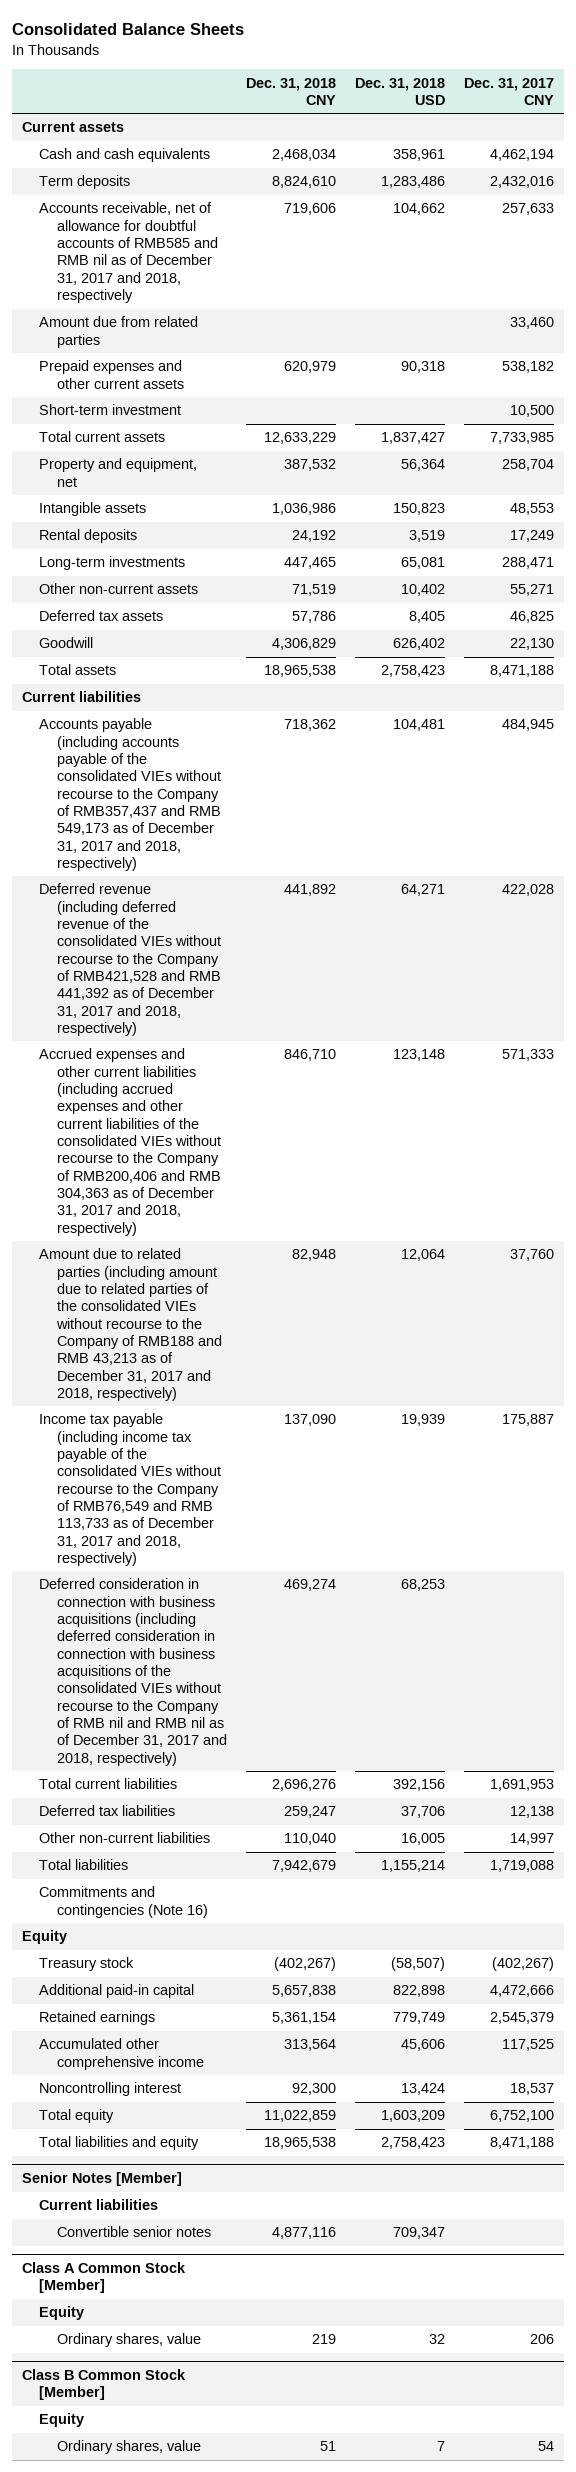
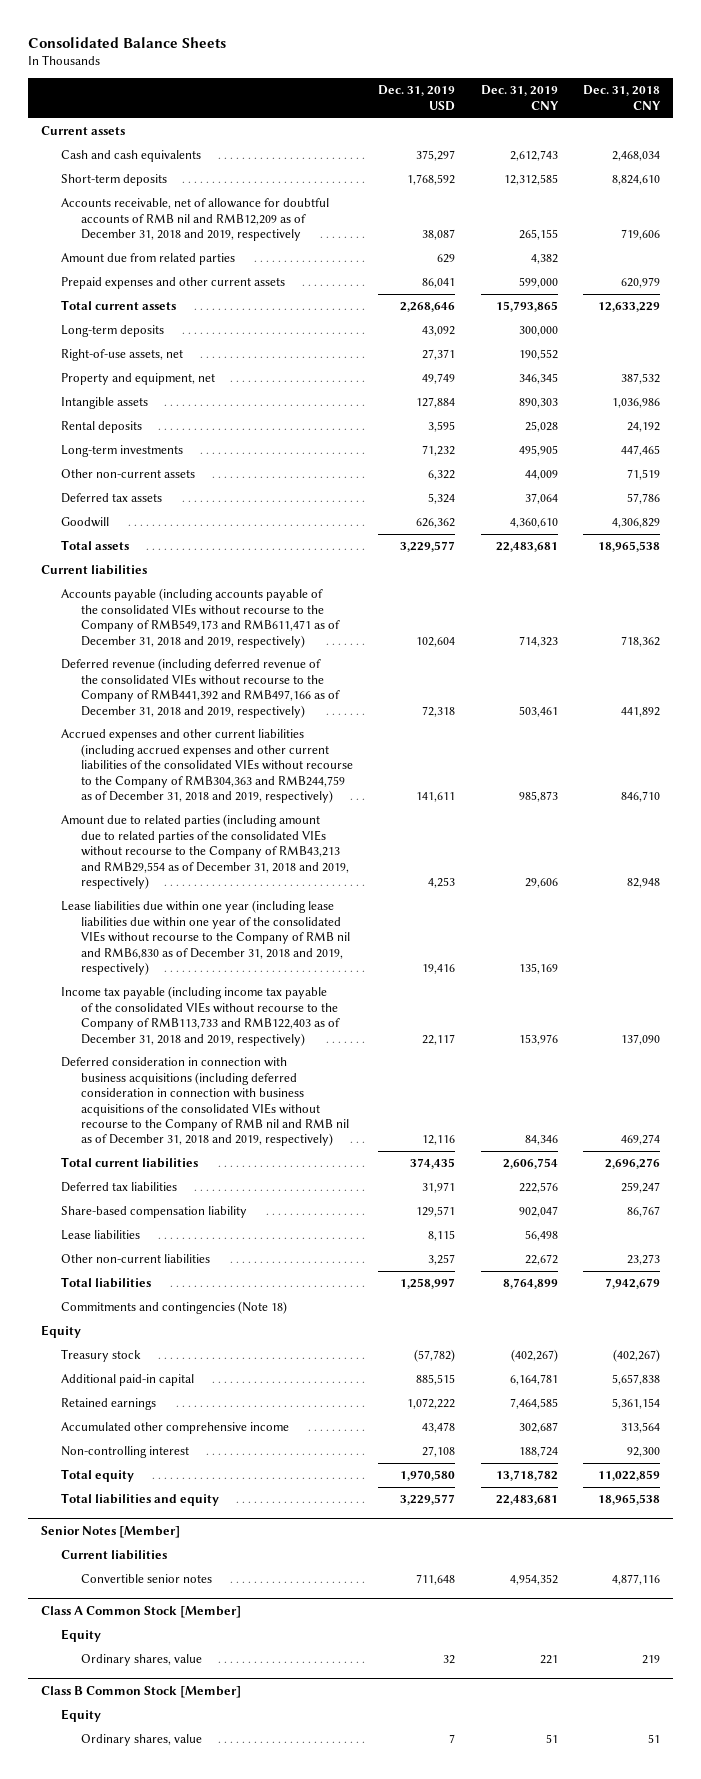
[354,77,445,105] Dec. 31, 2018 USD -> none
[464,77,555,105] Dec. 31, 2017 CNY -> none
none -> [378,85,456,111] Dec. 31, 2019 USD
none -> [480,85,559,110] Dec. 31, 2019 CNY
[39,175,131,190] Term deposits -> [60,174,167,187] Short-term deposits
[39,202,218,304] Accounts receivable, net of allowance for doubtful accounts of RMB585 and RMB nil as of December 31, 2017 and 2018, respectively -> [60,198,329,242] Accounts receivable, net of allowance for doubtful accounts of RMB nil and RMB12,209 as of December 31, 2018 and 2019, respectively
[39,404,182,416] Short-term investment -> none
none -> [60,325,164,338] Long-term deposits
none -> [60,349,183,362] Right-of-use assets, net
[39,718,221,871] Accounts payable (including accounts payable of the consolidated VIEs without recourse to the Company of RMB357,437 and RMB 549,173 as of December 31, 2017 and 2018, respectively) -> [60,588,340,648] Accounts payable (including accounts payable of the consolidated VIEs without recourse to the Company of RMB549,173 and RMB611,471 as of December 31, 2018 and 2019, respectively)
[39,883,221,1036] Deferred revenue (including deferred revenue of the consolidated VIEs without recourse to the Company of RMB421,528 and RMB 441,392 as of December 31, 2017 and 2018, respectively) -> [60,658,340,718] Deferred revenue (including deferred revenue of the consolidated VIEs without recourse to the Company of RMB441,392 and RMB497,166 as of December 31, 2018 and 2019, respectively)
[39,1048,221,1236] Accrued expenses and other current liabilities (including accrued expenses and other current liabilities of the consolidated VIEs without recourse to the Company of RMB200,406 and RMB 304,363 as of December 31, 2017 and 2018, respectively) -> [60,729,353,803] Accrued expenses and other current liabilities (including accrued expenses and other current liabilities of the consolidated VIEs without recourse to the Company of RMB304,363 and RMB244,759 as of December 31, 2018 and 2019, respectively)
[39,1248,222,1401] Amount due to related parties (including amount due to related parties of the consolidated VIEs without recourse to the Company of RMB188 and RMB 43,213 as of December 31, 2017 and 2018, respectively) -> [60,814,349,889] Amount due to related parties (including amount due to related parties of the consolidated VIEs without recourse to the Company of RMB43,213 and RMB29,554 as of December 31, 2018 and 2019, respectively)
none -> [60,900,350,975] Lease liabilities due within one year (including lease liabilities due within one year of the consolidated VIEs without recourse to the Company of RMB nil and RMB6,830 as of December 31, 2018 and 2019, respectively)
[39,1413,221,1566] Income tax payable (including income tax payable of the consolidated VIEs without recourse to the Company of RMB76,549 and RMB 113,733 as of December 31, 2017 and 2018, respectively) -> [60,986,340,1046] Income tax payable (including income tax payable of the consolidated VIEs without recourse to the Company of RMB113,733 and RMB122,403 as of December 31, 2018 and 2019, respectively)
[39,1578,227,1766] Deferred consideration in connection with business acquisitions (including deferred consideration in connection with business acquisitions of the consolidated VIEs without recourse to the Company of RMB nil and RMB nil as of December 31, 2017 and 2018, respectively) -> [60,1057,349,1147] Deferred consideration in connection with business acquisitions (including deferred consideration in connection with business acquisitions of the consolidated VIEs without recourse to the Company of RMB nil and RMB nil as of December 31, 2018 and 2019, respectively)
none -> [60,1206,247,1219] Share-based compensation liability
none -> [60,1230,140,1241] Lease liabilities
[283,1833,336,1846] 110,040 -> [627,1254,661,1266] 23,273
[39,1886,208,1918] Commitments and contingencies (Note 16) -> [60,1301,287,1315] Commitments and contingencies (Note 18)
[39,2082,182,2097] Noncontrolling interest -> [60,1446,189,1459] Non-controlling interest

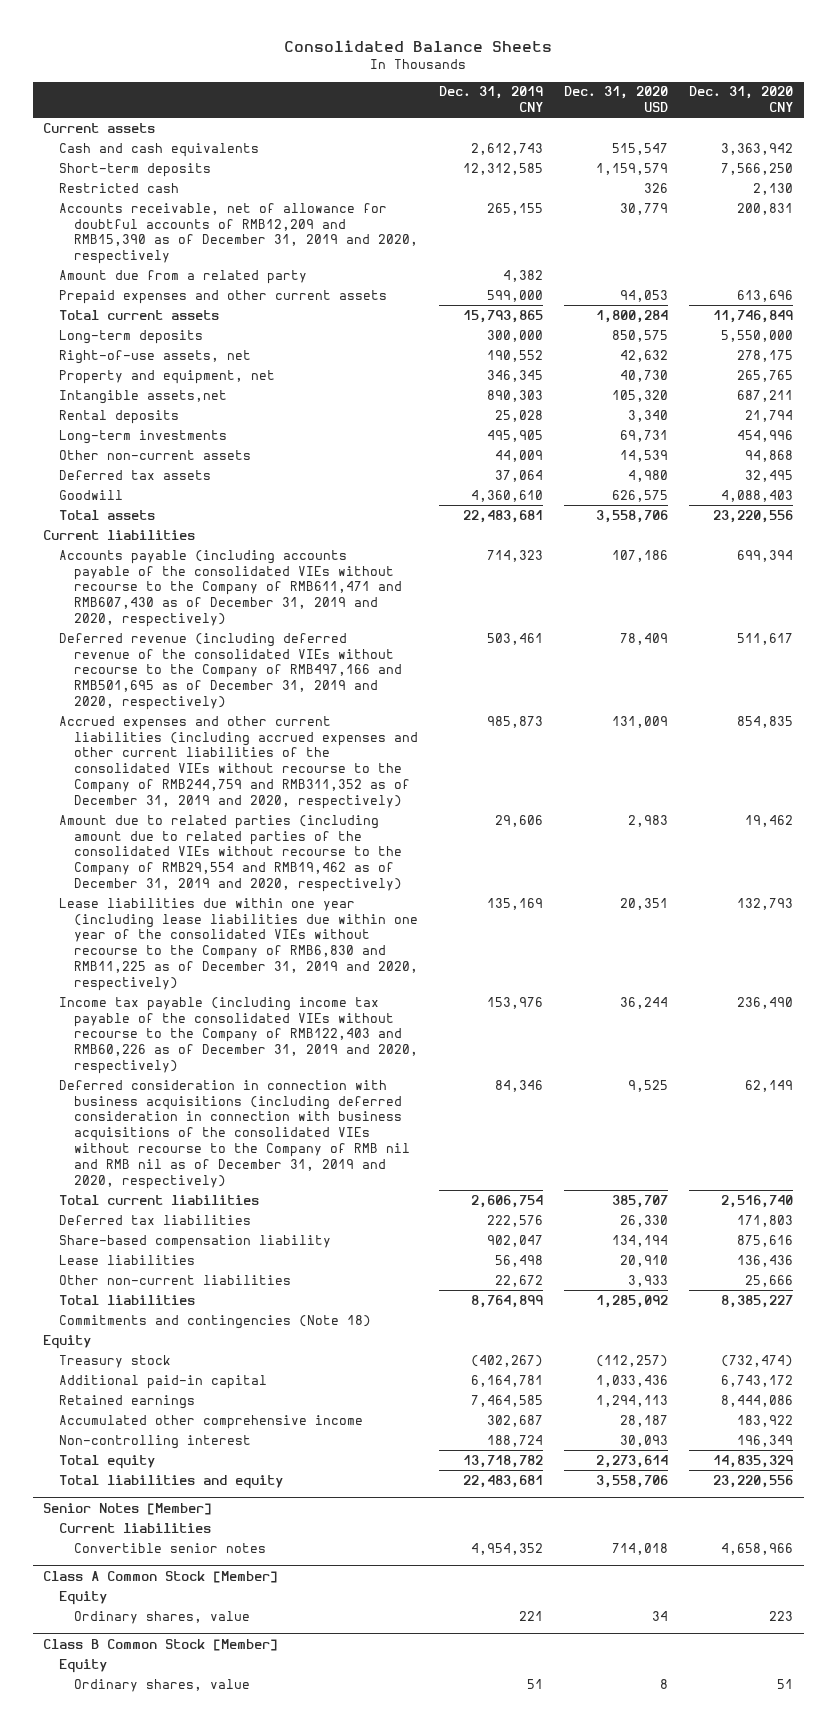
[378,85,456,111] Dec. 31, 2019 USD -> none
[583,85,662,110] Dec. 31, 2018 CNY -> none
none -> [564,86,669,113] Dec. 31, 2020 USD
none -> [689,86,794,113] Dec. 31, 2020 CNY
none -> [58,182,179,193] Restricted cash
[60,198,329,242] Accounts receivable, net of allowance for doubtful accounts of RMB nil and RMB12,209 as of December 31, 2018 and 2019, respectively -> [58,202,418,265] Accounts receivable, net of allowance for doubtful accounts of RMB12,209 and RMB15,390 as of December 31, 2019 and 2020, respectively
[60,253,235,266] Amount due from related parties -> [58,269,307,284] Amount due from a related party
[60,397,148,410] Intangible assets -> [58,389,227,404] Intangible assets,net
[60,588,340,648] Accounts payable (including accounts payable of the consolidated VIEs without recourse to the Company of RMB549,173 and RMB611,471 as of December 31, 2018 and 2019, respectively) -> [58,549,402,628] Accounts payable (including accounts payable of the consolidated VIEs without recourse to the Company of RMB611,471 and RMB607,430 as of December 31, 2019 and 2020, respectively)
[60,658,340,718] Deferred revenue (including deferred revenue of the consolidated VIEs without recourse to the Company of RMB441,392 and RMB497,166 as of December 31, 2018 and 2019, respectively) -> [58,632,402,711] Deferred revenue (including deferred revenue of the consolidated VIEs without recourse to the Company of RMB497,166 and RMB501,695 as of December 31, 2019 and 2020, respectively)
[60,729,353,803] Accrued expenses and other current liabilities (including accrued expenses and other current liabilities of the consolidated VIEs without recourse to the Company of RMB304,363 and RMB244,759 as of December 31, 2018 and 2019, respectively) -> [58,715,418,810] Accrued expenses and other current liabilities (including accrued expenses and other current liabilities of the consolidated VIEs without recourse to the Company of RMB244,759 and RMB311,352 as of December 31, 2019 and 2020, respectively)
[60,814,349,889] Amount due to related parties (including amount due to related parties of the consolidated VIEs without recourse to the Company of RMB43,213 and RMB29,554 as of December 31, 2018 and 2019, respectively) -> [58,814,402,893] Amount due to related parties (including amount due to related parties of the consolidated VIEs without recourse to the Company of RMB29,554 and RMB19,462 as of December 31, 2019 and 2020, respectively)
[60,900,350,975] Lease liabilities due within one year (including lease liabilities due within one year of the consolidated VIEs without recourse to the Company of RMB nil and RMB6,830 as of December 31, 2018 and 2019, respectively) -> [58,897,418,992] Lease liabilities due within one year (including lease liabilities due within one year of the consolidated VIEs without recourse to the Company of RMB6,830 and RMB11,225 as of December 31, 2019 and 2020, respectively)
[60,986,340,1046] Income tax payable (including income tax payable of the consolidated VIEs without recourse to the Company of RMB113,733 and RMB122,403 as of December 31, 2018 and 2019, respectively) -> [58,996,418,1075] Income tax payable (including income tax payable of the consolidated VIEs without recourse to the Company of RMB122,403 and RMB60,226 as of December 31, 2019 and 2020, respectively)
[60,1057,349,1147] Deferred consideration in connection with business acquisitions (including deferred consideration in connection with business acquisitions of the consolidated VIEs without recourse to the Company of RMB nil and RMB nil as of December 31, 2018 and 2019, respectively) -> [58,1079,410,1190] Deferred consideration in connection with business acquisitions (including deferred consideration in connection with business acquisitions of the consolidated VIEs without recourse to the Company of RMB nil and RMB nil as of December 31, 2019 and 2020, respectively)

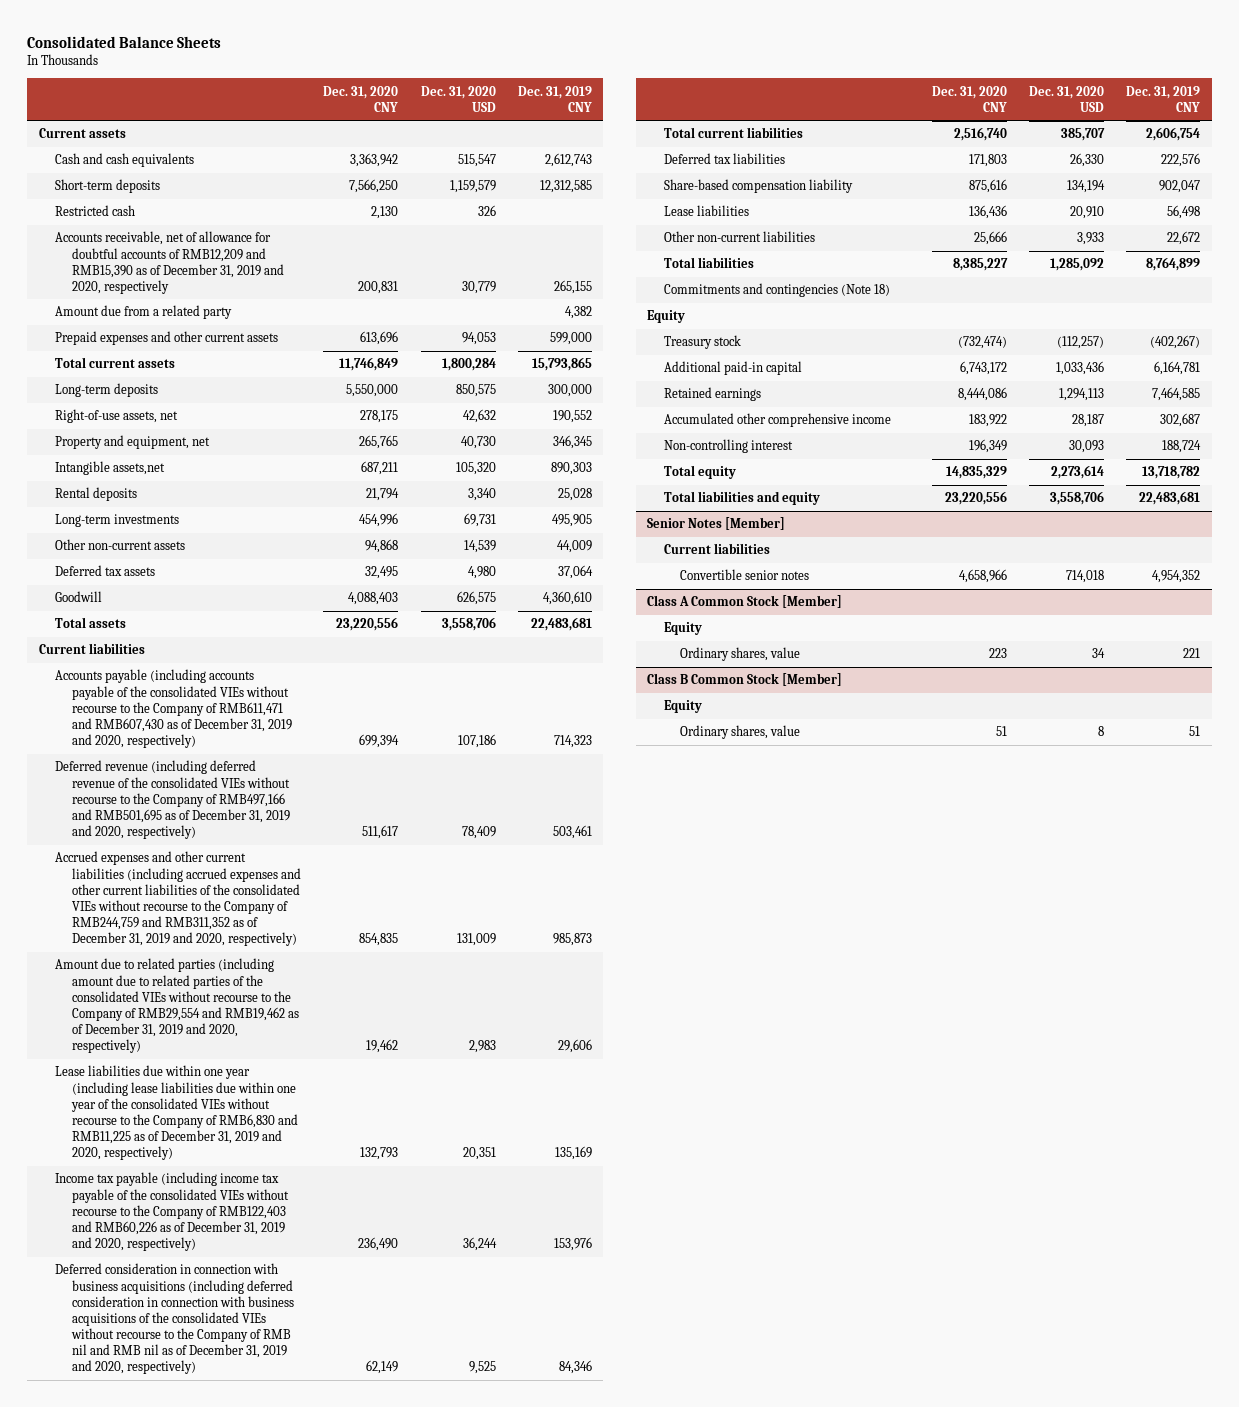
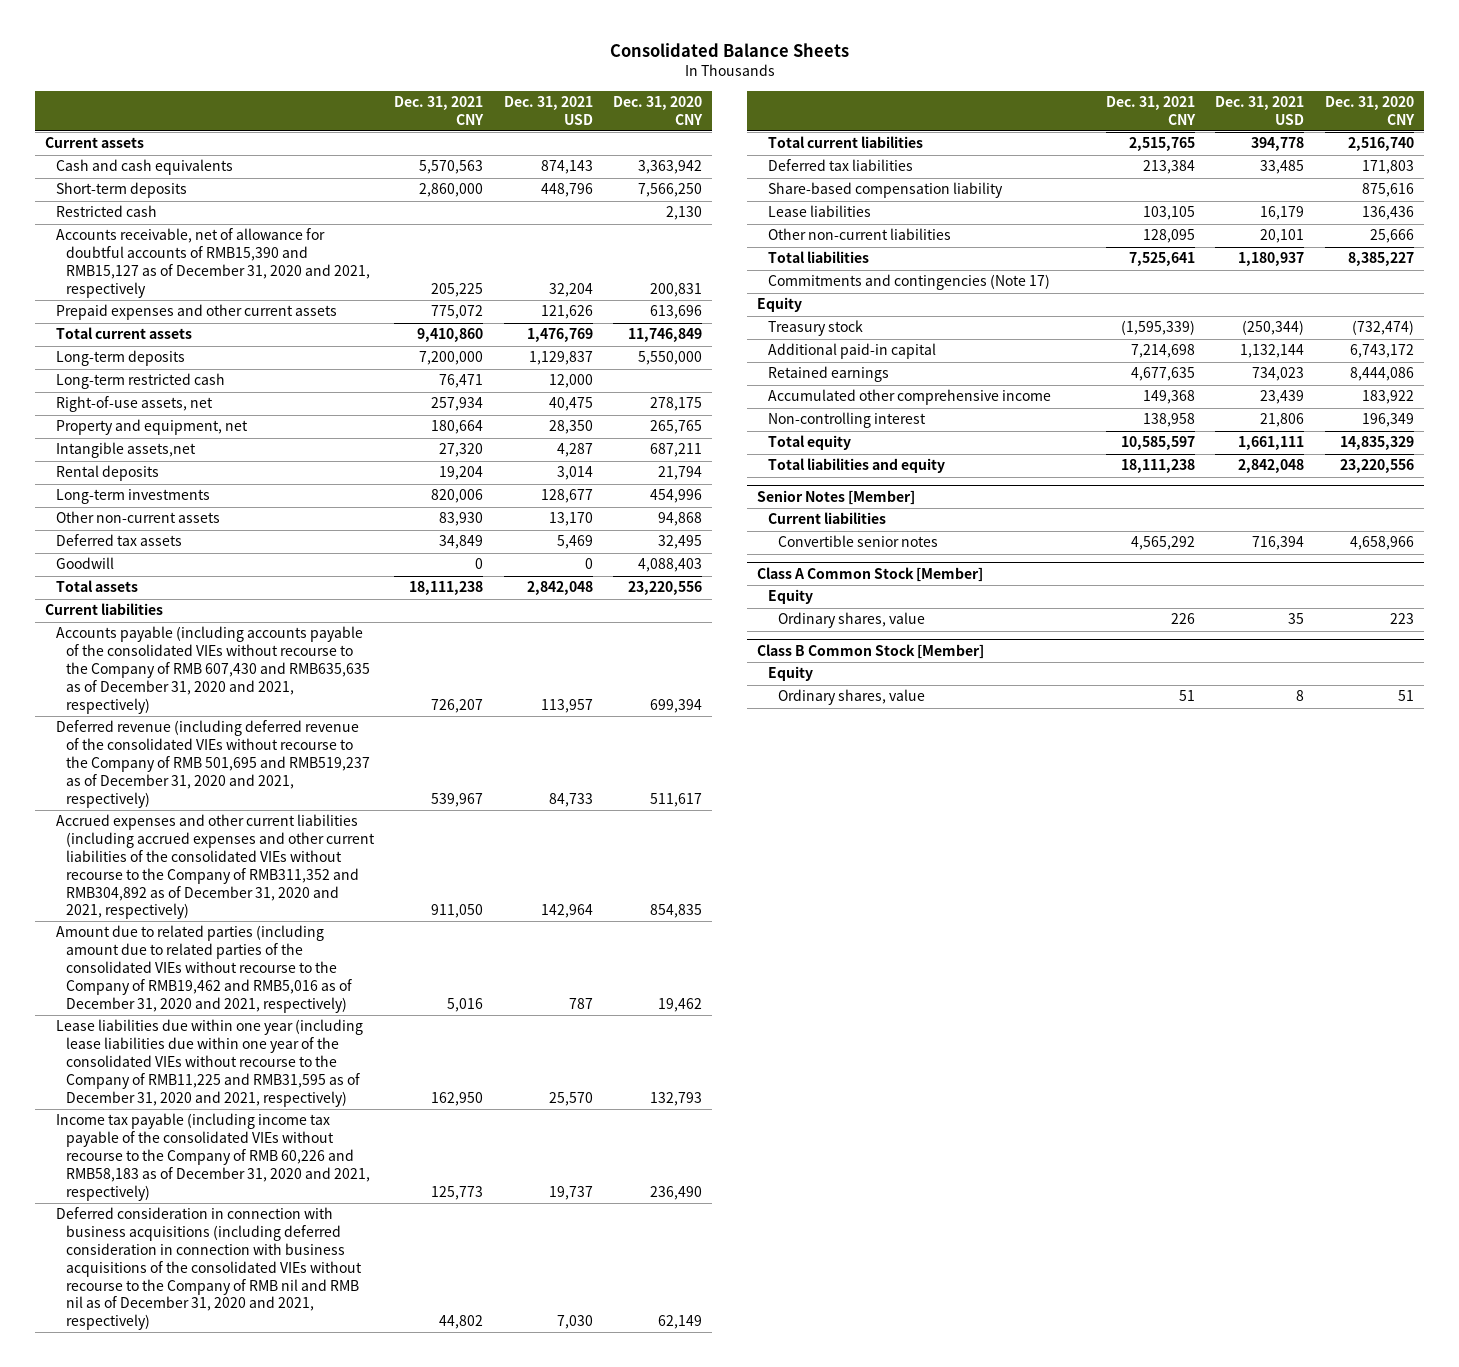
[420,85,496,112] Dec. 31, 2020 USD -> none
[518,85,593,112] Dec. 31, 2019 CNY -> none
none -> [394,96,485,125] Dec. 31, 2021 CNY
none -> [503,96,593,125] Dec. 31, 2021 USD
[55,305,233,320] Amount due from a related party -> none
[55,231,284,294] Accounts receivable, net of allowance for doubtful accounts of RMB12,209 and RMB15,390 as of December 31, 2019 and 2020, respectively -> [55,228,371,298] Accounts receivable, net of allowance for doubtful accounts of RMB15,390 and RMB15,127 as of December 31, 2020 and 2021, respectively
none -> [55,373,225,390] Long-term restricted cash
[55,669,292,748] Accounts payable (including accounts payable of the consolidated VIEs without recourse to the Company of RMB611,471 and RMB607,430 as of December 31, 2019 and 2020, respectively) -> [55,626,371,714] Accounts payable (including accounts payable of the consolidated VIEs without recourse to the Company of RMB 607,430 and RMB635,635 as of December 31, 2020 and 2021, respectively)
[55,760,290,839] Deferred revenue (including deferred revenue of the consolidated VIEs without recourse to the Company of RMB497,166 and RMB501,695 as of December 31, 2019 and 2020, respectively) -> [55,720,371,808] Deferred revenue (including deferred revenue of the consolidated VIEs without recourse to the Company of RMB 501,695 and RMB519,237 as of December 31, 2020 and 2021, respectively)
[55,851,301,947] Accrued expenses and other current liabilities (including accrued expenses and other current liabilities of the consolidated VIEs without recourse to the Company of RMB244,759 and RMB311,352 as of December 31, 2019 and 2020, respectively) -> [55,814,376,920] Accrued expenses and other current liabilities (including accrued expenses and other current liabilities of the consolidated VIEs without recourse to the Company of RMB311,352 and RMB304,892 as of December 31, 2020 and 2021, respectively)
[55,958,299,1054] Amount due to related parties (including amount due to related parties of the consolidated VIEs without recourse to the Company of RMB29,554 and RMB19,462 as of December 31, 2019 and 2020, respectively) -> [55,925,353,1013] Amount due to related parties (including amount due to related parties of the consolidated VIEs without recourse to the Company of RMB19,462 and RMB5,016 as of December 31, 2020 and 2021, respectively)
[55,1065,298,1161] Lease liabilities due within one year (including lease liabilities due within one year of the consolidated VIEs without recourse to the Company of RMB6,830 and RMB11,225 as of December 31, 2019 and 2020, respectively) -> [55,1019,363,1107] Lease liabilities due within one year (including lease liabilities due within one year of the consolidated VIEs without recourse to the Company of RMB11,225 and RMB31,595 as of December 31, 2020 and 2021, respectively)
[55,1172,289,1251] Income tax payable (including income tax payable of the consolidated VIEs without recourse to the Company of RMB122,403 and RMB60,226 as of December 31, 2019 and 2020, respectively) -> [55,1113,371,1201] Income tax payable (including income tax payable of the consolidated VIEs without recourse to the Company of RMB 60,226 and RMB58,183 as of December 31, 2020 and 2021, respectively)
[55,1263,294,1375] Deferred consideration in connection with business acquisitions (including deferred consideration in connection with business acquisitions of the consolidated VIEs without recourse to the Company of RMB nil and RMB nil as of December 31, 2019 and 2020, respectively) -> [55,1207,363,1331] Deferred consideration in connection with business acquisitions (including deferred consideration in connection with business acquisitions of the consolidated VIEs without recourse to the Company of RMB nil and RMB nil as of December 31, 2020 and 2021, respectively)
[663,283,890,298] Commitments and contingencies (Note 18) -> [767,274,1050,291] Commitments and contingencies (Note 17)

